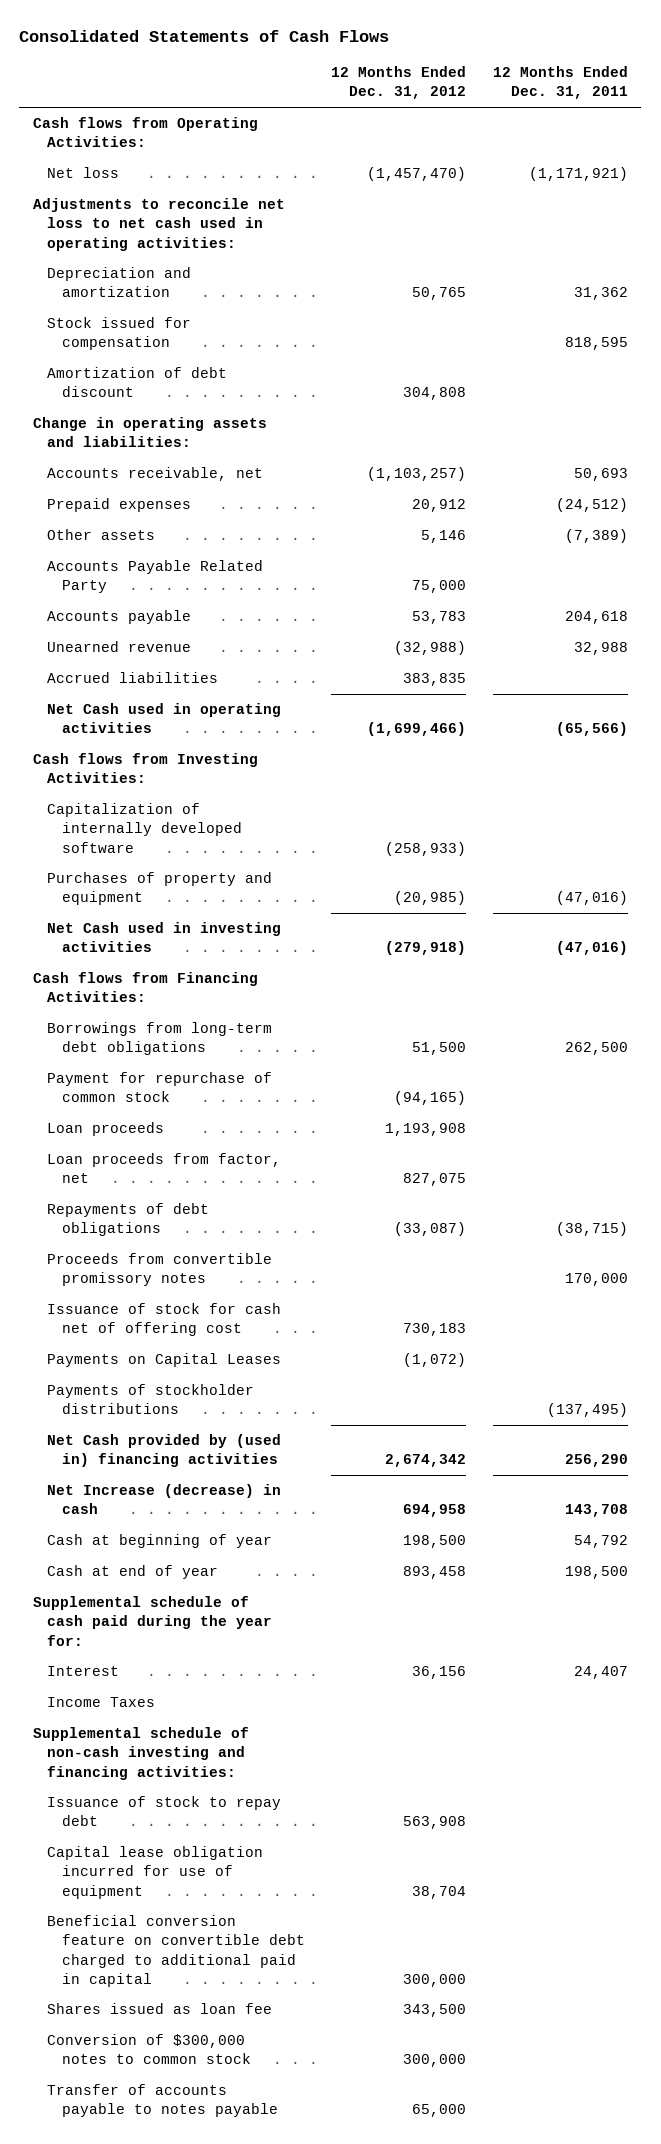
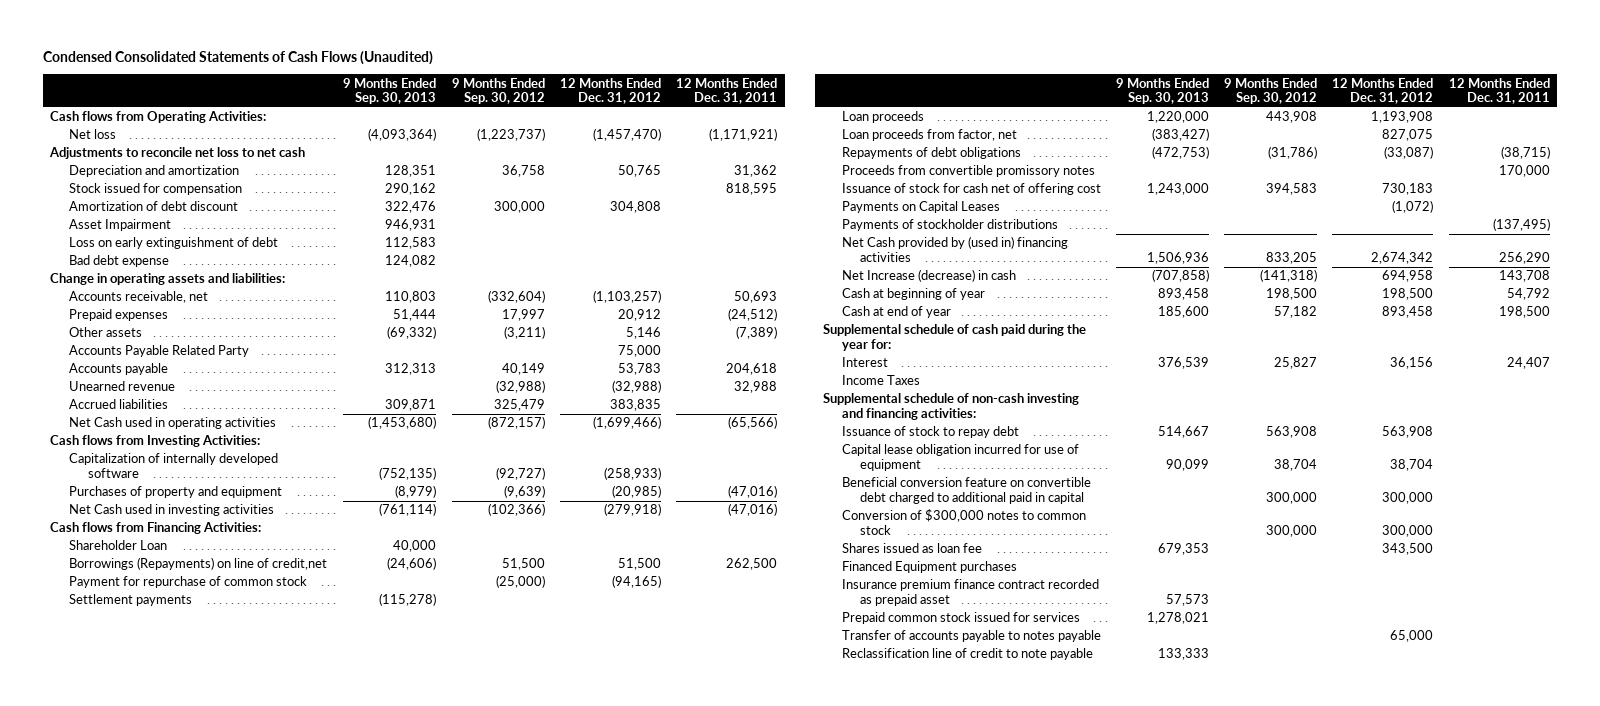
[19,30,390,43] Consolidated Statements of Cash Flows -> [42,50,433,65] Condensed Consolidated Statements of Cash Flows (Unaudited)
none -> [343,77,437,105] 9 Months Ended Sep. 30, 2013
none -> [451,77,545,105] 9 Months Ended Sep. 30, 2012
[32,198,285,251] Adjustments to reconcile net loss to net cash used in operating activities: -> [49,147,306,160] Adjustments to reconcile net loss to net cash
none -> [69,219,172,232] Asset Impairment
none -> [69,237,279,250] Loss on early extinguishment of debt
none -> [69,255,170,268] Bad debt expense
none -> [69,540,168,551] Shareholder Loan
[47,1022,273,1056] Borrowings from long-term debt obligations -> [69,557,328,571] Borrowings (Repayments) on line of credit,net
none -> [69,594,193,607] Settlement payments
[47,2003,273,2015] Shares issued as loan fee -> [841,543,982,554] Shares issued as loan fee
none -> [841,561,1017,574] Financed Equipment purchases
none -> [841,579,1099,607] Insurance premium finance contract recorded as prepaid asset
none -> [841,612,1080,625] Prepaid common stock issued for services
none -> [841,648,1093,661] Reclassification line of credit to note payable

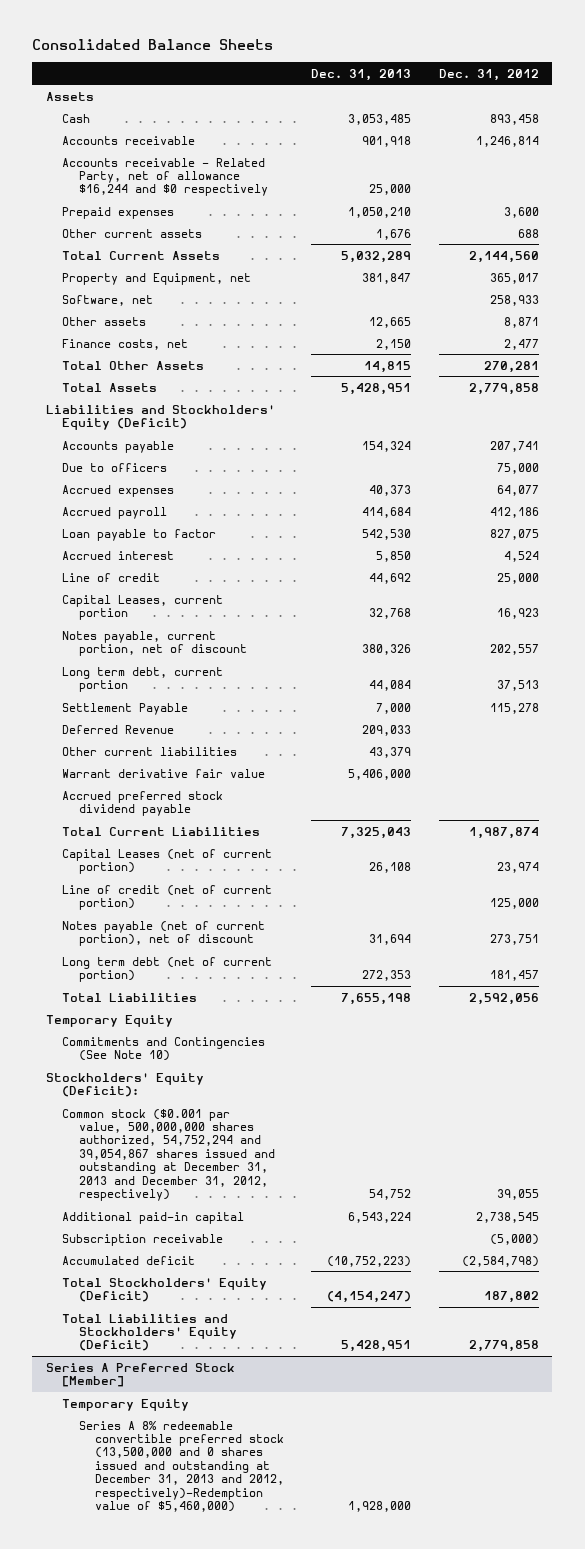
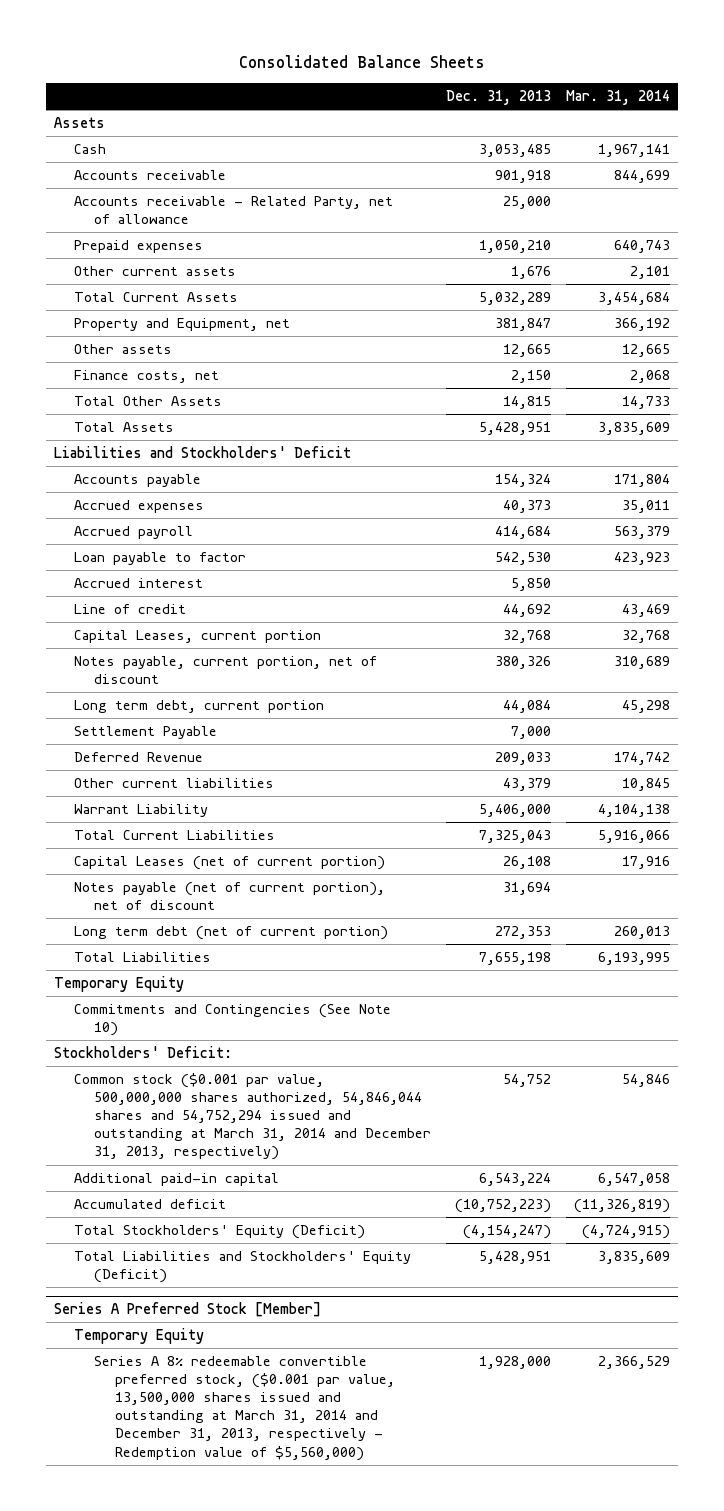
[438,68,539,81] Dec. 31, 2012 -> none
none -> [566,90,671,106] Mar. 31, 2014
[62,157,268,197] Accounts receivable - Related Party, net of allowance $16,244 and $0 respectively -> [73,196,393,225] Accounts receivable - Related Party, net of allowance
[62,294,154,306] Software, net -> none
[45,404,275,430] Liabilities and Stockholders' Equity (Deficit) -> [53,446,351,459] Liabilities and Stockholders' Deficit
[62,462,168,472] Due to officers -> none
[62,790,224,816] Accrued preferred stock dividend payable -> none
[62,768,266,778] Warrant derivative fair value -> [73,804,208,818] Warrant Liability
[62,884,273,910] Line of credit (net of current portion) -> none
[45,1072,204,1097] Stockholders' Equity (Deficit): -> [53,1046,232,1059] Stockholders' Deficit:
[62,1108,275,1202] Common stock ($0.001 par value, 500,000,000 shares authorized, 54,752,294 and 39,054,867 shares issued and outstanding at December 31, 2013 and December 31, 2012, respectively) -> [73,1073,432,1161] Common stock ($0.001 par value, 500,000,000 shares authorized, 54,846,044 shares and 54,752,294 issued and outstanding at March 31, 2014 and December 31, 2013, respectively)
[62,1233,224,1246] Subscription receivable -> none
[78,1420,284,1513] Series A 8% redeemable convertible preferred stock (13,500,000 and 0 shares issued and outstanding at December 31, 2013 and 2012, respectively)-Redemption value of $5,460,000) -> [94,1356,395,1461] Series A 8% redeemable convertible preferred stock, ($0.001 par value, 13,500,000 shares issued and outstanding at March 31, 2014 and December 31, 2013, respectively - Redemption value of $5,560,000)

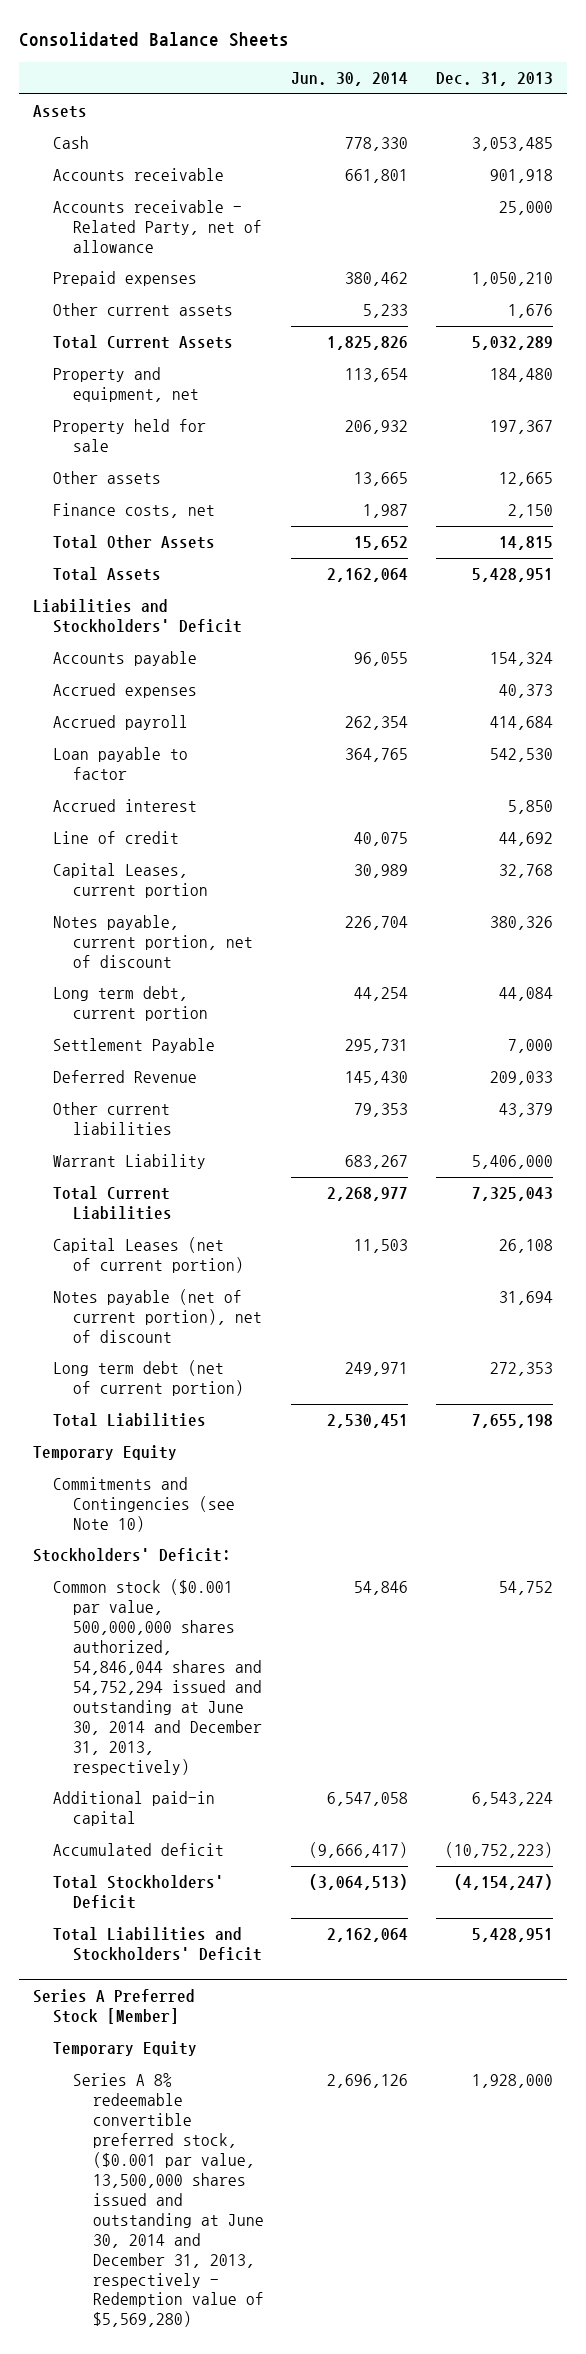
[566,90,671,106] Mar. 31, 2014 -> none
none -> [291,72,409,87] Jun. 30, 2014
[73,318,290,332] Property and Equipment, net -> [53,367,200,403] Property and equipment, net
[495,318,552,332] 381,847 -> [489,368,553,383] 184,480
none -> [53,419,207,453] Property held for sale
[73,1004,391,1037] Commitments and Contingencies (See Note 10) -> [53,1477,236,1533] Commitments and Contingencies (see Note 10)
[73,1073,432,1161] Common stock ($0.001 par value, 500,000,000 shares authorized, 54,846,044 shares and 54,752,294 issued and outstanding at March 31, 2014 and December 31, 2013, respectively) -> [53,1579,263,1775] Common stock ($0.001 par value, 500,000,000 shares authorized, 54,846,044 shares and 54,752,294 issued and outstanding at June 30, 2014 and December 31, 2013, respectively)
[73,1225,365,1240] Total Stockholders' Equity (Deficit) -> [53,1875,225,1910] Total Stockholders' Deficit
[73,1251,411,1284] Total Liabilities and Stockholders' Equity (Deficit) -> [53,1927,263,1962] Total Liabilities and Stockholders' Deficit
[94,1356,395,1461] Series A 8% redeemable convertible preferred stock, ($0.001 par value, 13,500,000 shares issued and outstanding at March 31, 2014 and December 31, 2013, respectively - Redemption value of $5,560,000) -> [73,2073,264,2328] Series A 8% redeemable convertible preferred stock, ($0.001 par value, 13,500,000 shares issued and outstanding at June 30, 2014 and December 31, 2013, respectively - Redemption value of $5,569,280)

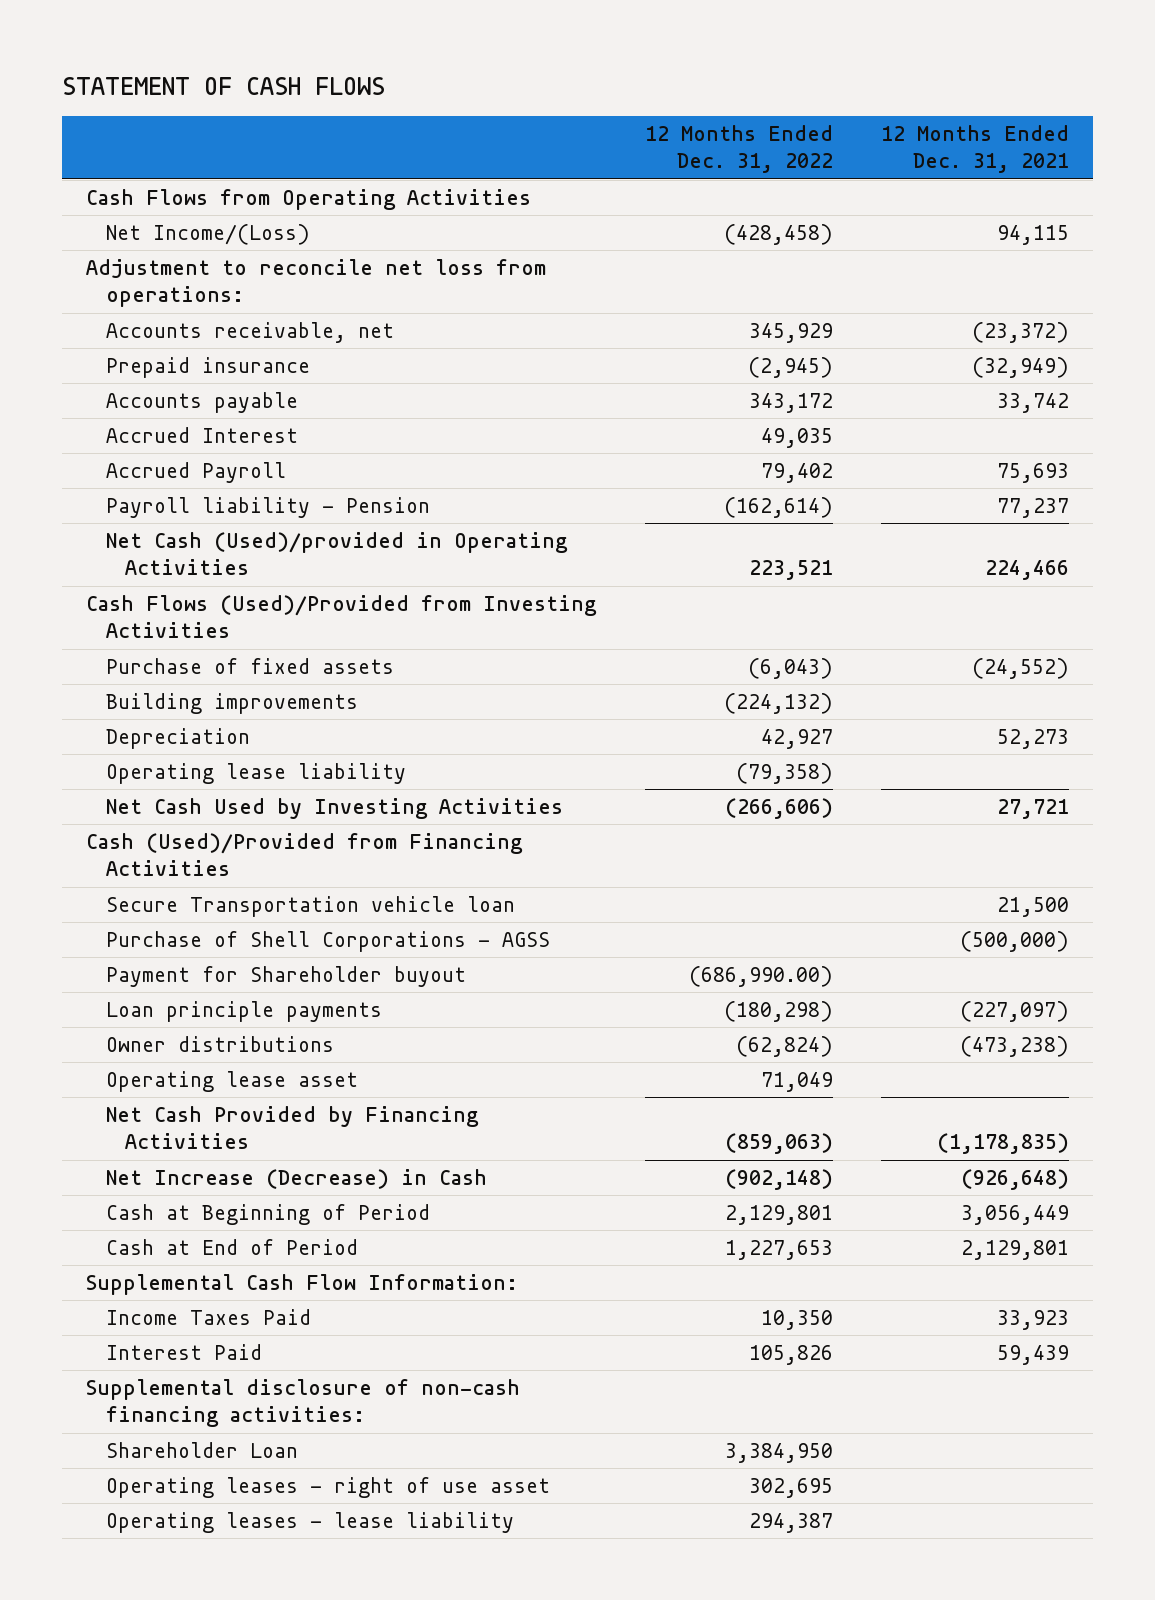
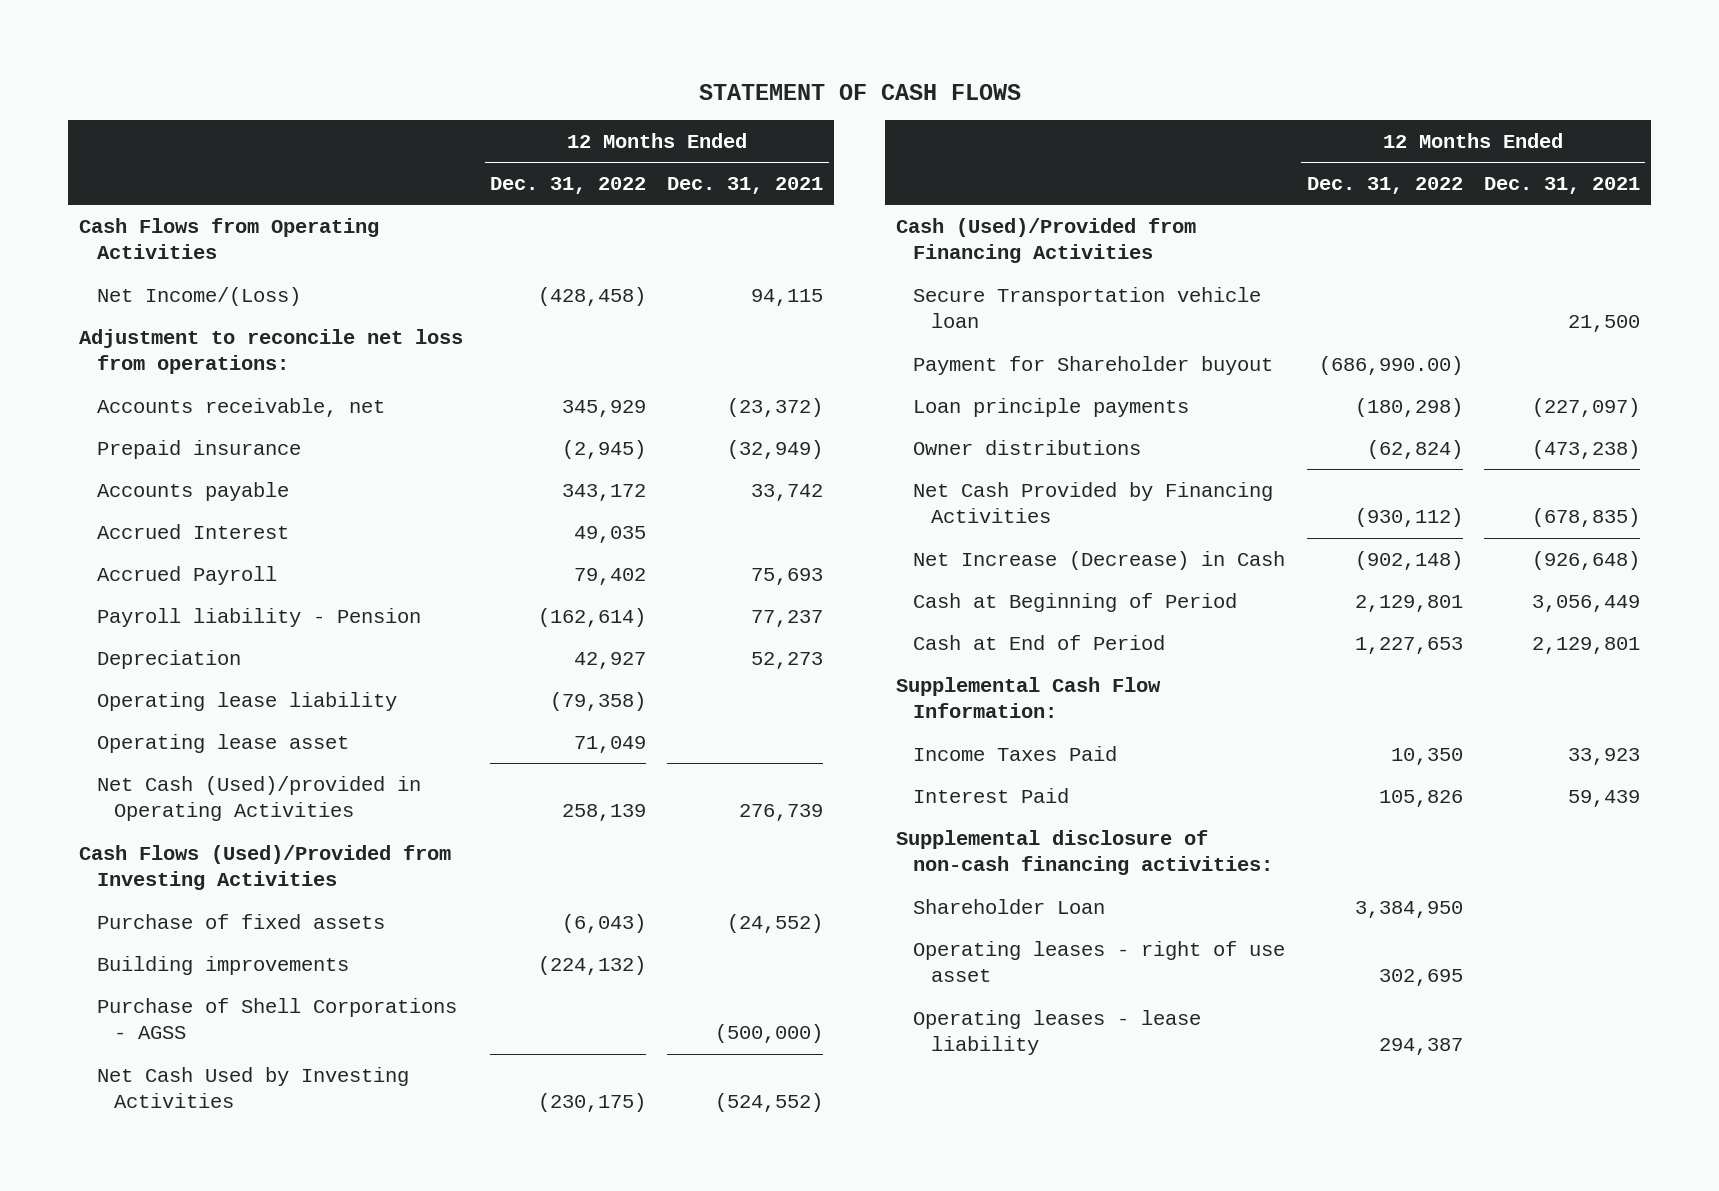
[105,728,250,750] Depreciation -> [96,649,241,669] Depreciation
[105,763,406,785] Operating lease liability -> [96,691,397,711] Operating lease liability
[105,1071,358,1093] Operating lease asset -> [96,733,349,753] Operating lease asset
[748,560,833,581] 223,521 -> [562,804,647,822] 258,139
[985,560,1070,581] 224,466 -> [739,804,824,822] 276,739
[105,931,550,953] Purchase of Shell Corporations - AGSS -> [96,997,457,1040] Purchase of Shell Corporations - AGSS
[724,798,833,820] (266,606) -> [538,1093,647,1113] (230,175)
[997,799,1070,820] 27,721 -> [715,1093,824,1113] (524,552)
[724,1133,833,1155] (859,063) -> [1354,508,1463,528] (930,112)
[937,1133,1070,1155] (1,178,835) -> [1532,508,1641,528] (678,835)

